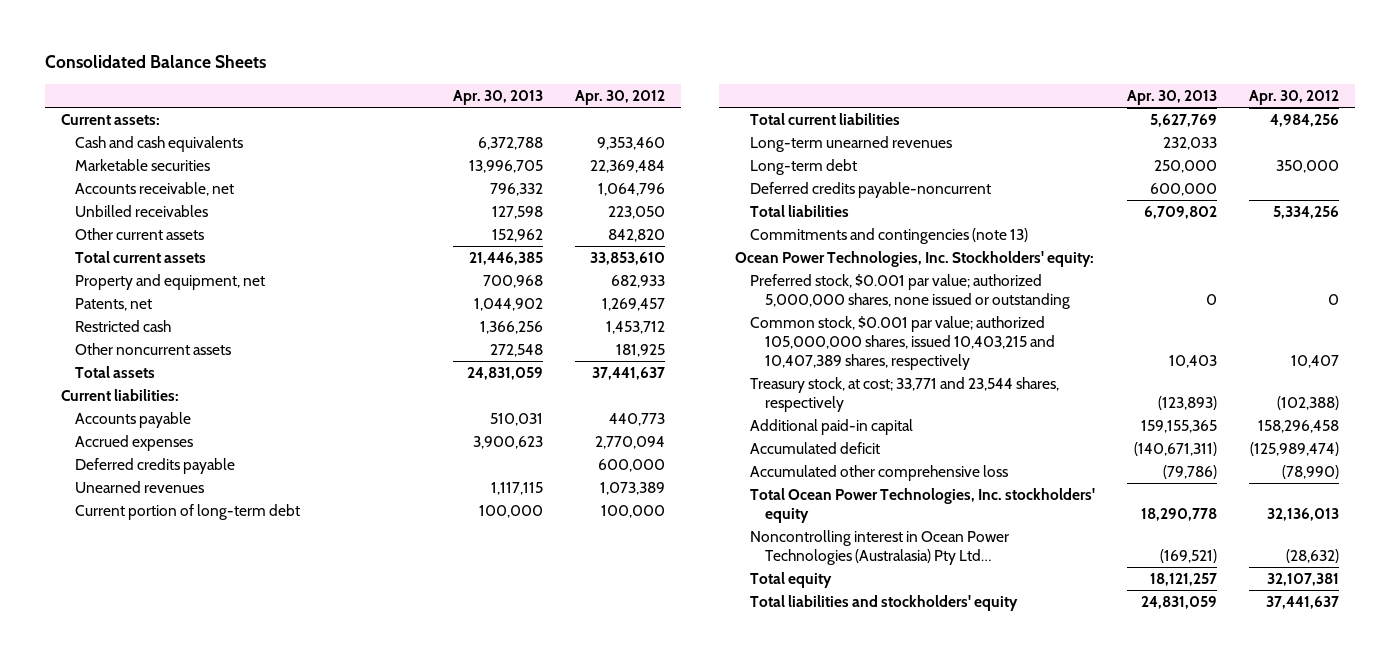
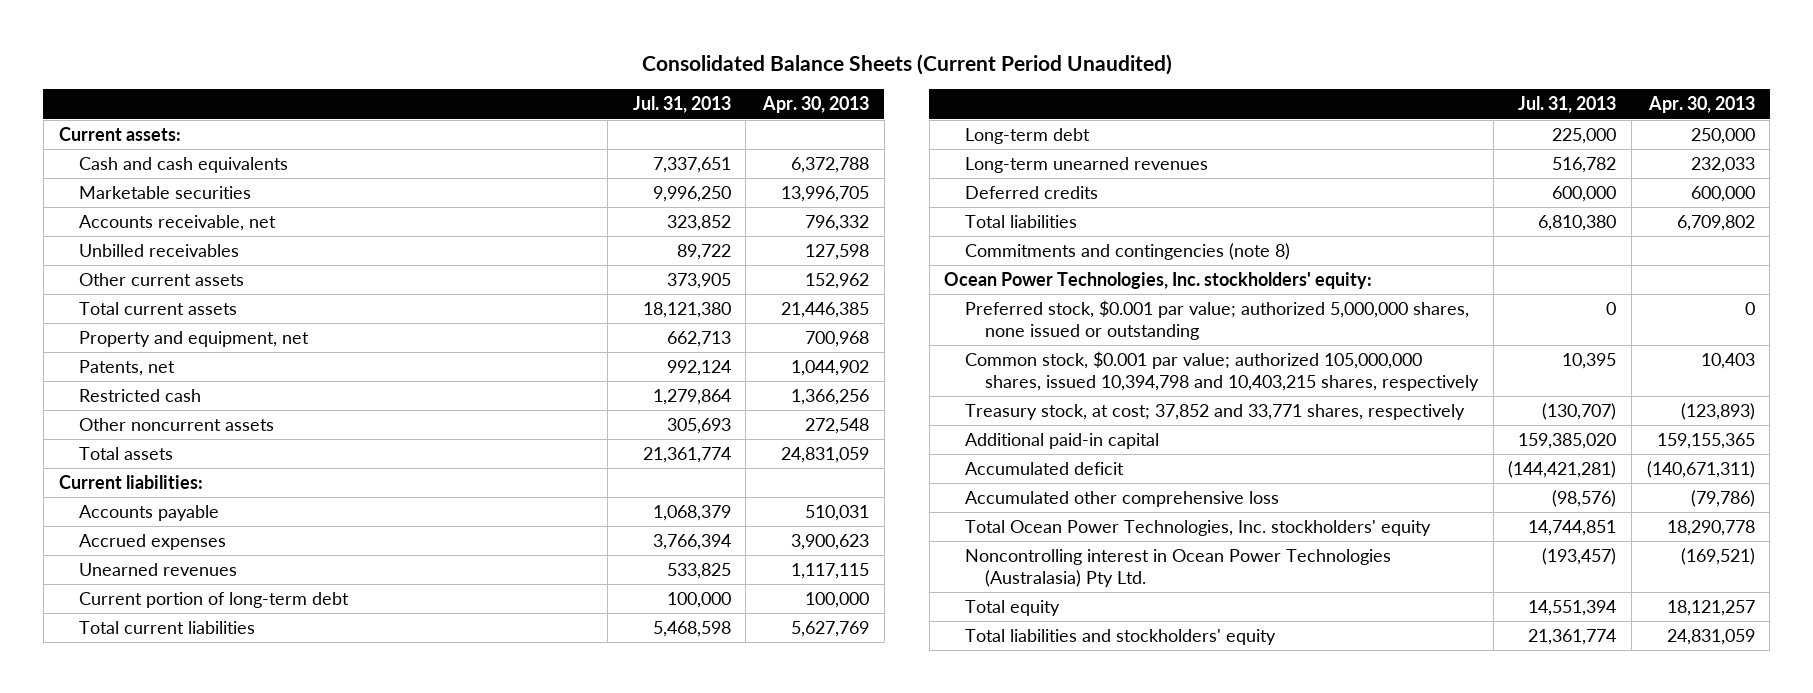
[44,55,266,69] Consolidated Balance Sheets -> [641,54,1172,76] Consolidated Balance Sheets (Current Period Unaudited)
[574,89,665,105] Apr. 30, 2012 -> none
none -> [632,96,731,114] Jul. 31, 2013
[75,458,236,475] Deferred credits payable -> none
[749,136,952,153] Long-term unearned revenues -> [964,157,1208,174] Long-term unearned revenues
[749,182,991,199] Deferred credits payable-noncurrent -> [964,186,1098,200] Deferred credits
[749,228,1028,245] Commitments and contingencies (note 13) -> [964,243,1290,261] Commitments and contingencies (note 8)
[735,251,1095,268] Ocean Power Technologies, Inc. Stockholders' equity: -> [944,272,1373,290] Ocean Power Technologies, Inc. stockholders' equity:
[749,316,1055,370] Common stock, $0.001 par value; authorized 105,000,000 shares, issued 10,403,215 and 10,407,389 shares, respectively -> [964,351,1480,391] Common stock, $0.001 par value; authorized 105,000,000 shares, issued 10,394,798 and 10,403,215 shares, respectively
[749,377,1059,412] Treasury stock, at cost; 33,771 and 23,544 shares, respectively -> [964,404,1465,421] Treasury stock, at cost; 37,852 and 33,771 shares, respectively
[749,530,1009,565] Noncontrolling interest in Ocean Power Technologies (Australasia) Pty Ltd… -> [964,549,1391,587] Noncontrolling interest in Ocean Power Technologies (Australasia) Pty Ltd.

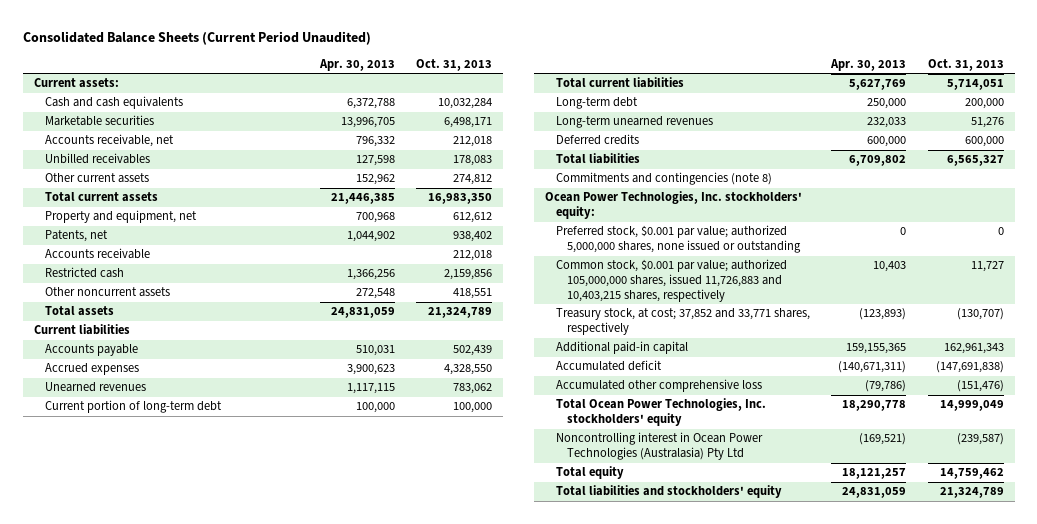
[632,96,731,114] Jul. 31, 2013 -> none
none -> [416,58,493,71] Oct. 31, 2013
none -> [44,248,150,260] Accounts receivable
[58,475,203,490] Current liabilities: -> [33,324,130,336] Current liabilities
[964,351,1480,391] Common stock, $0.001 par value; authorized 105,000,000 shares, issued 10,394,798 and 10,403,215 shares, respectively -> [555,259,787,303] Common stock, $0.001 par value; authorized 105,000,000 shares, issued 11,726,883 and 10,403,215 shares, respectively
[964,549,1391,587] Noncontrolling interest in Ocean Power Technologies (Australasia) Pty Ltd. -> [555,432,763,461] Noncontrolling interest in Ocean Power Technologies (Australasia) Pty Ltd

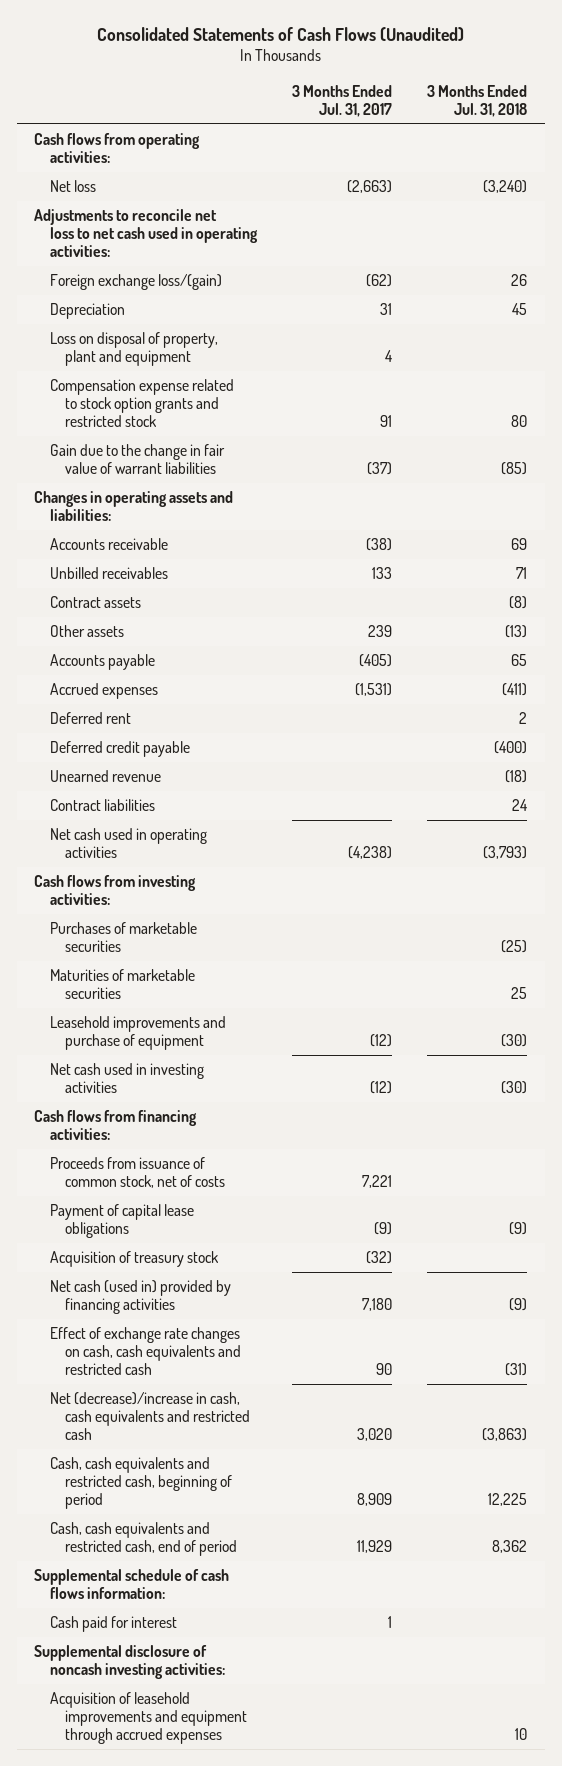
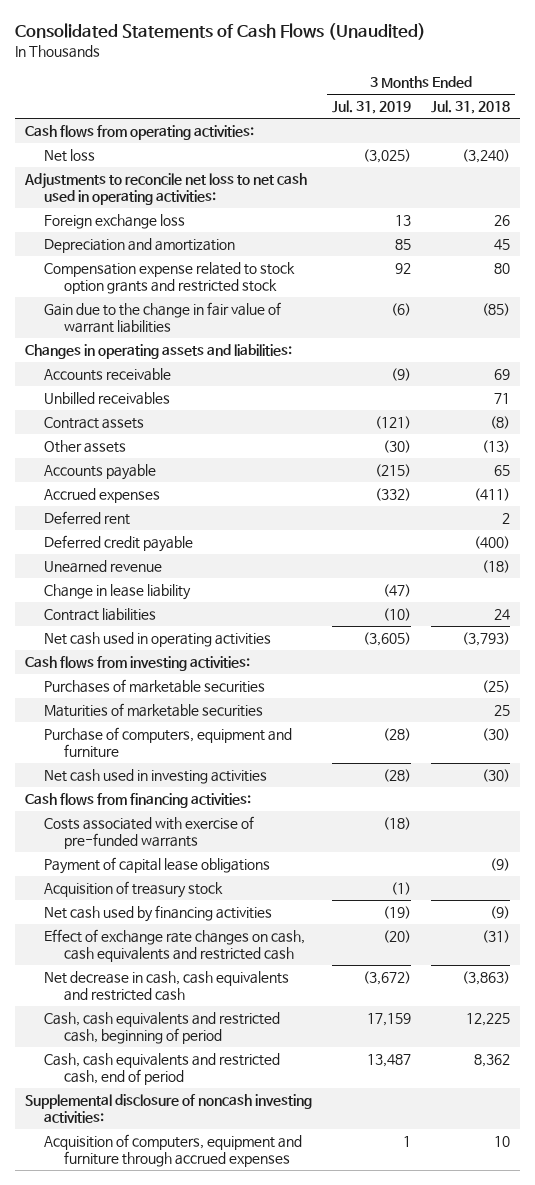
[291,84,392,117] 3 Months Ended Jul. 31, 2017 -> none
none -> [331,100,411,115] Jul. 31, 2019
[49,332,218,367] Loss on disposal of property, plant and equipment -> none
[49,274,222,291] Foreign exchange loss/(gain) -> [44,214,186,230] Foreign exchange loss
[49,303,125,320] Depreciation -> [44,238,236,254] Depreciation and amortization
none -> [44,584,192,601] Change in lease liability
[49,1016,226,1051] Leasehold improvements and purchase of equipment -> [44,727,293,759] Purchase of computers, equipment and furniture
[49,1157,226,1189] Proceeds from issuance of common stock, net of costs -> none
none -> [44,816,255,850] Costs associated with exercise of pre-funded warrants
[49,1280,231,1315] Net cash (used in) provided by financing activities -> [44,905,273,923] Net cash used by financing activities
[49,1392,251,1440] Net (decrease)/increase in cash, cash equivalents and restricted cash -> [44,971,290,1002] Net decrease in cash, cash equivalents and restricted cash
[34,1569,230,1600] Supplemental schedule of cash flows information: -> none
[49,1616,177,1633] Cash paid for interest -> none
[49,1692,248,1744] Acquisition of leasehold improvements and equipment through accrued expenses -> [44,1134,303,1168] Acquisition of computers, equipment and furniture through accrued expenses

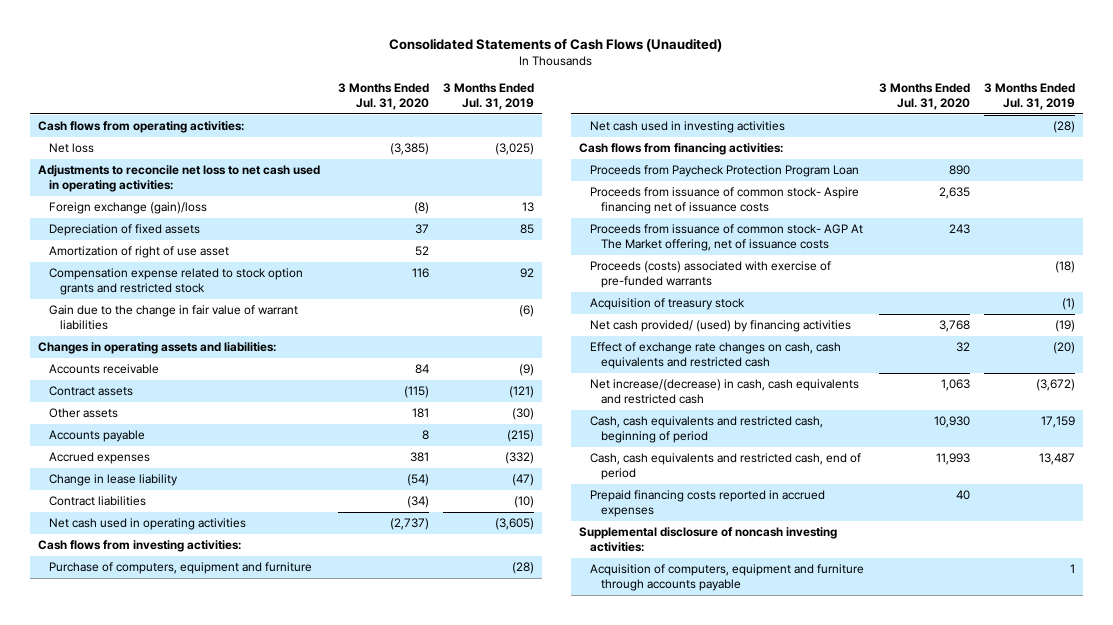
[431,100,511,115] Jul. 31, 2018 -> none
none -> [337,82,429,110] 3 Months Ended Jul. 31, 2020
[44,214,186,230] Foreign exchange loss -> [48,202,207,215] Foreign exchange (gain)/loss
[44,238,236,254] Depreciation and amortization -> [48,224,200,237] Depreciation of fixed assets
none -> [48,246,229,259] Amortization of right of use asset
[44,392,171,406] Unbilled receivables -> none
[44,511,131,526] Deferred rent -> none
[44,535,194,553] Deferred credit payable -> none
[44,560,163,574] Unearned revenue -> none
[44,679,266,694] Purchases of marketable securities -> none
[44,703,264,718] Maturities of marketable securities -> none
[44,857,271,875] Payment of capital lease obligations -> none
none -> [589,165,859,178] Proceeds from Paycheck Protection Program Loan
none -> [589,187,859,215] Proceeds from issuance of common stock- Aspire financing net of issuance costs
none -> [589,224,863,252] Proceeds from issuance of common stock- AGP At The Market offering, net of issuance costs
[44,816,255,850] Costs associated with exercise of pre-funded warrants -> [589,261,831,289] Proceeds (costs) associated with exercise of pre-funded warrants
[44,905,273,923] Net cash used by financing activities -> [589,320,851,333] Net cash provided/ (used) by financing activities
[44,971,290,1002] Net decrease in cash, cash equivalents and restricted cash -> [589,379,859,405] Net increase/(decrease) in cash, cash equivalents and restricted cash
none -> [589,490,825,518] Prepaid financing costs reported in accrued expenses
[44,1134,303,1168] Acquisition of computers, equipment and furniture through accrued expenses -> [589,564,864,592] Acquisition of computers, equipment and furniture through accounts payable

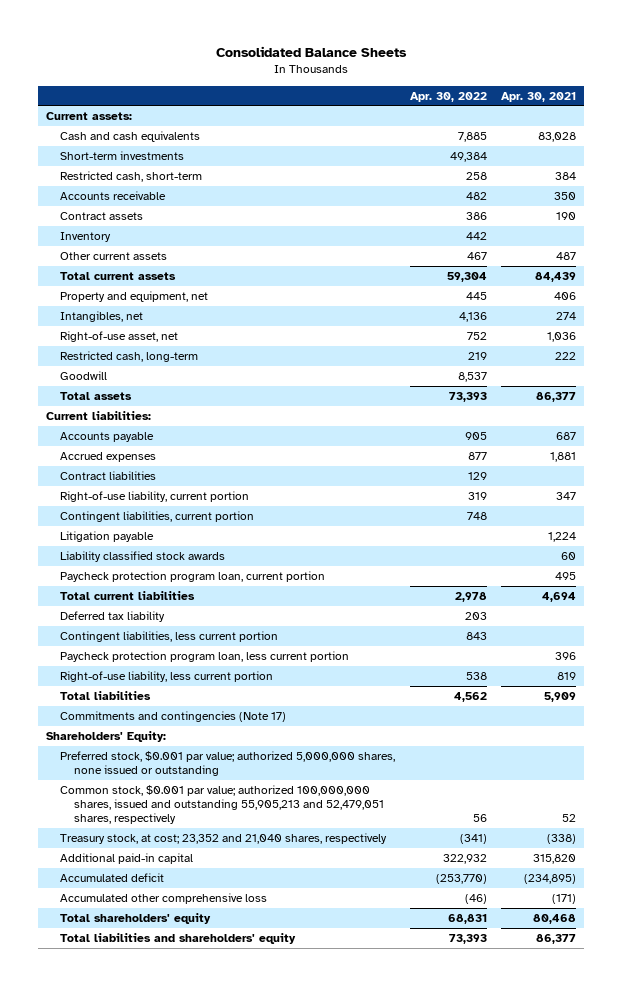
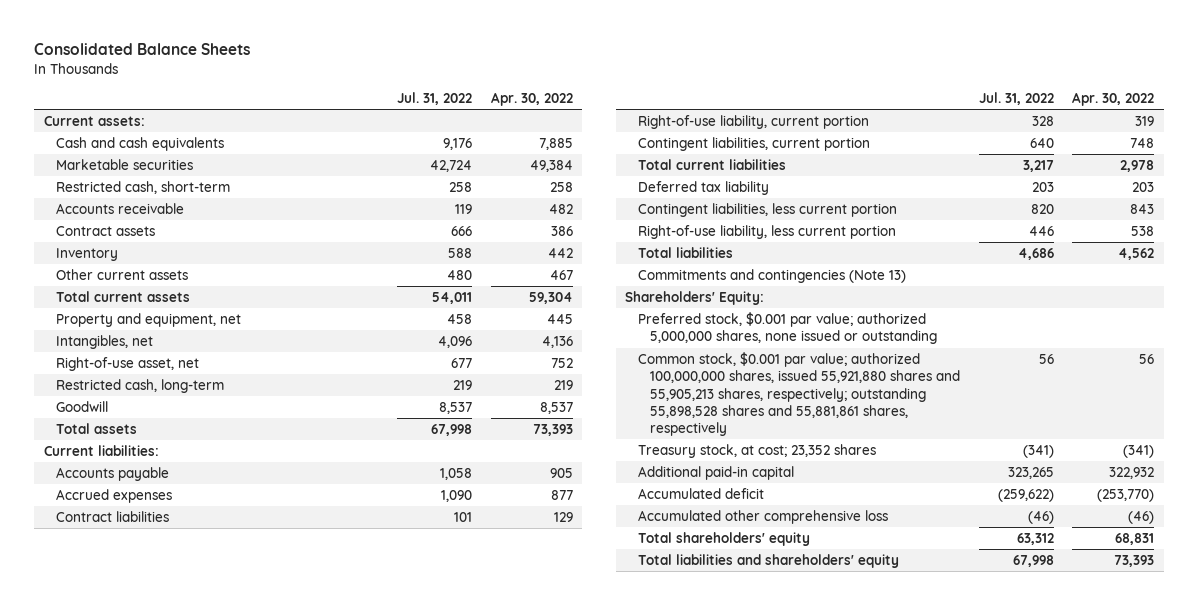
[501,91,577,102] Apr. 30, 2021 -> none
none -> [397,92,473,106] Jul. 31, 2022
[59,150,184,160] Short-term investments -> [56,158,194,170] Marketable securities
[59,530,154,542] Litigation payable -> none
[59,550,225,562] Liability classified stock awards -> none
[59,570,325,582] Paycheck protection program loan, current portion -> none
[59,650,349,662] Paycheck protection program loan, less current portion -> none
[59,710,286,722] Commitments and contingencies (Note 17) -> [637,268,906,283] Commitments and contingencies (Note 13)
[59,784,385,825] Common stock, $0.001 par value; authorized 100,000,000 shares, issued and outstanding 55,905,213 and 52,479,051 shares, respectively -> [637,351,960,437] Common stock, $0.001 par value; authorized 100,000,000 shares, issued 55,921,880 shares and 55,905,213 shares, respectively; outstanding 55,898,528 shares and 55,881,861 shares, respectively
[59,832,387,844] Treasury stock, at cost; 23,352 and 21,040 shares, respectively -> [637,443,876,458] Treasury stock, at cost; 23,352 shares

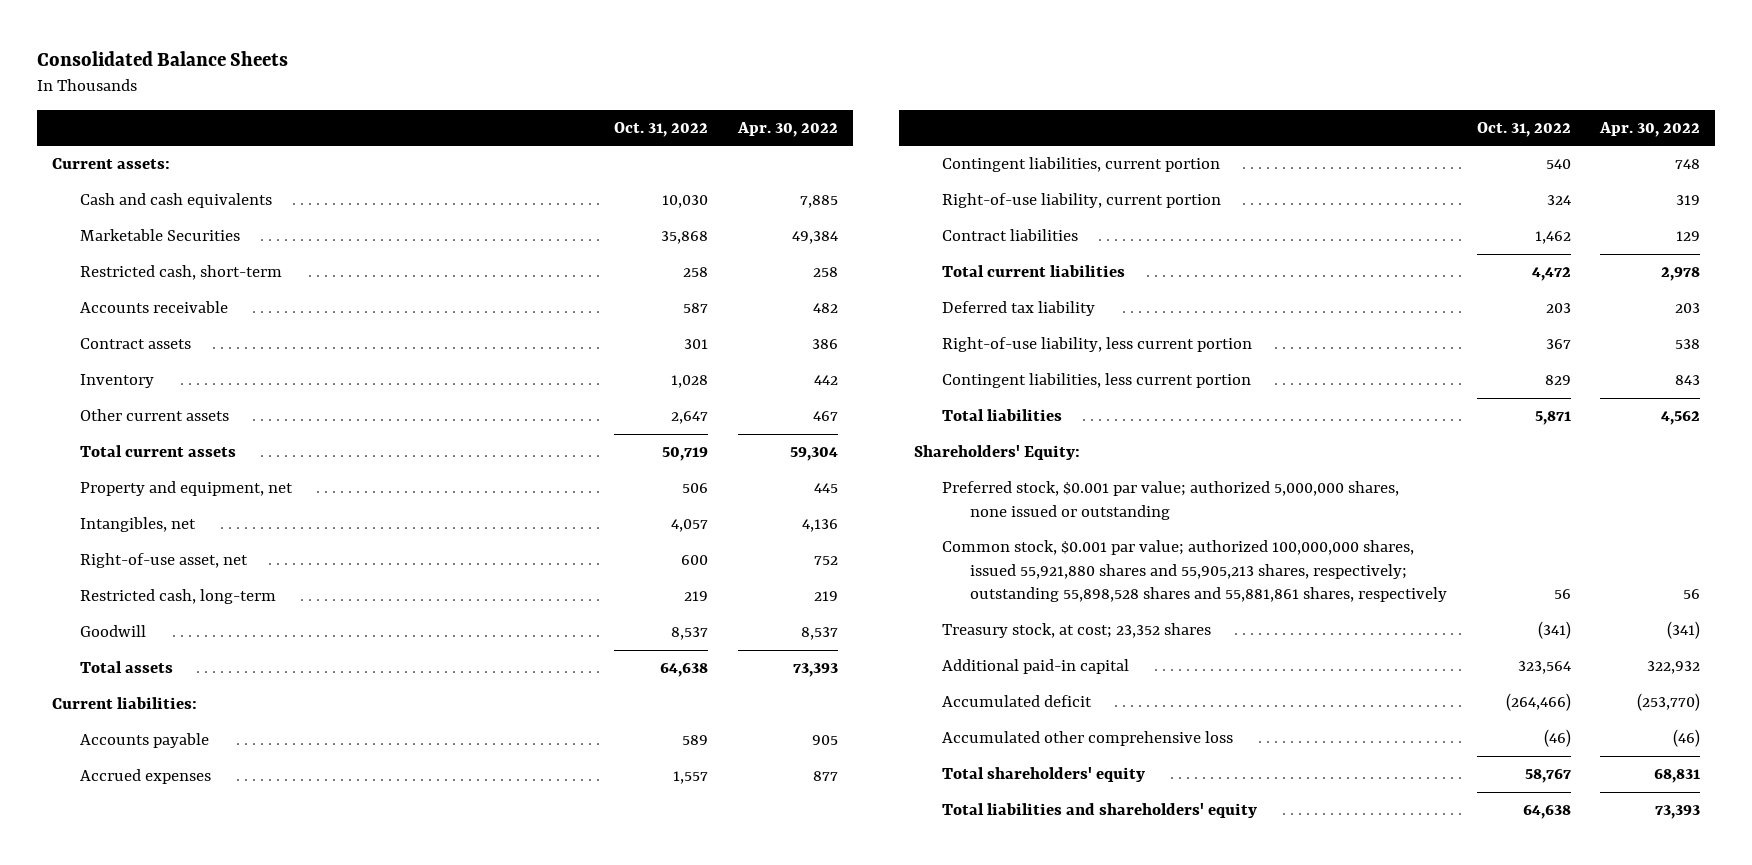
[397,92,473,106] Jul. 31, 2022 -> none
none -> [614,121,709,137] Oct. 31, 2022
[56,158,194,170] Marketable securities -> [79,229,240,242] Marketable Securities
[637,114,869,129] Right-of-use liability, current portion -> [942,193,1222,209] Right-of-use liability, current portion
[56,510,170,522] Contract liabilities -> [942,229,1079,242] Contract liabilities
[637,202,897,217] Contingent liabilities, less current portion -> [942,373,1252,389] Contingent liabilities, less current portion
[637,268,906,283] Commitments and contingencies (Note 13) -> none

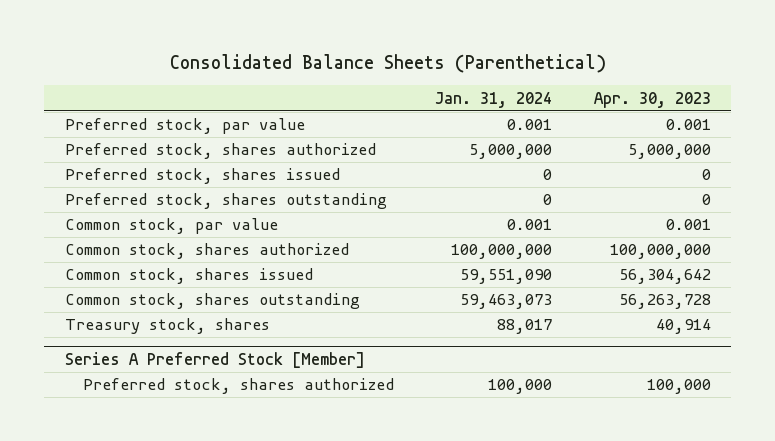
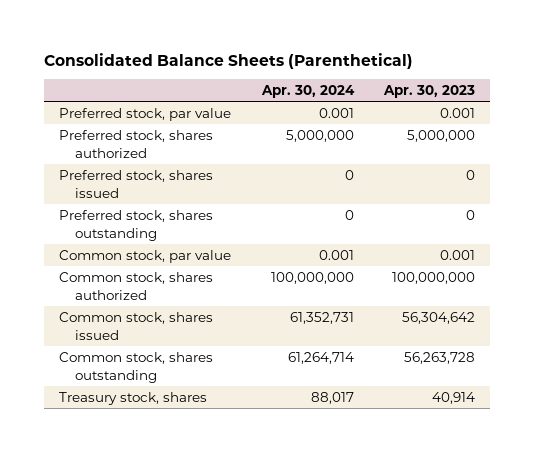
[435,91,553,108] Jan. 31, 2024 -> none
none -> [260,85,355,99] Apr. 30, 2024
[64,352,365,369] Series A Preferred Stock [Member] -> none
[82,378,394,395] Preferred stock, shares authorized -> none

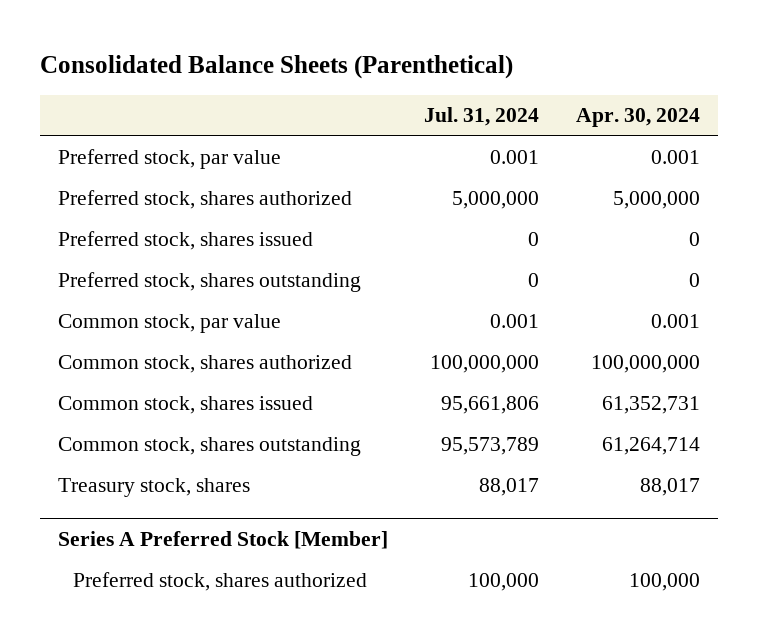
[382,85,475,99] Apr. 30, 2023 -> none
none -> [424,107,540,127] Jul. 31, 2024
none -> [57,531,388,550] Series A Preferred Stock [Member]
none -> [73,572,368,592] Preferred stock, shares authorized

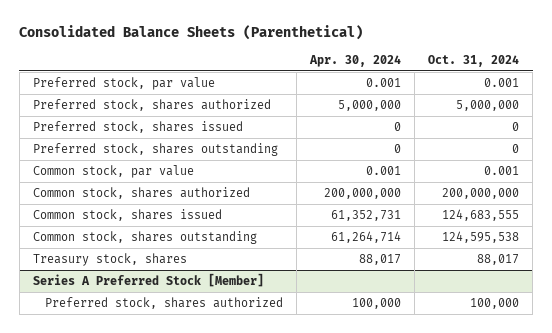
[424,107,540,127] Jul. 31, 2024 -> none
none -> [428,55,520,68] Oct. 31, 2024
[590,355,700,374] 100,000,000 -> [324,187,402,199] 200,000,000

